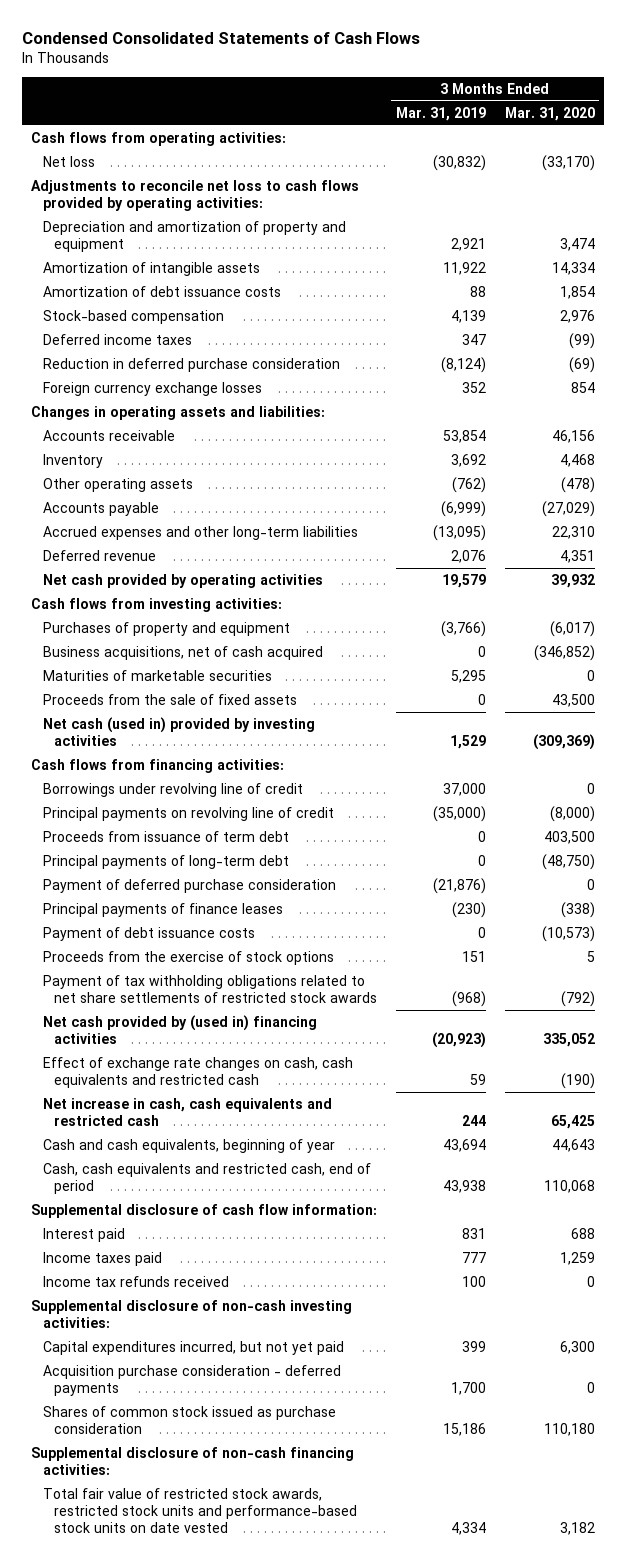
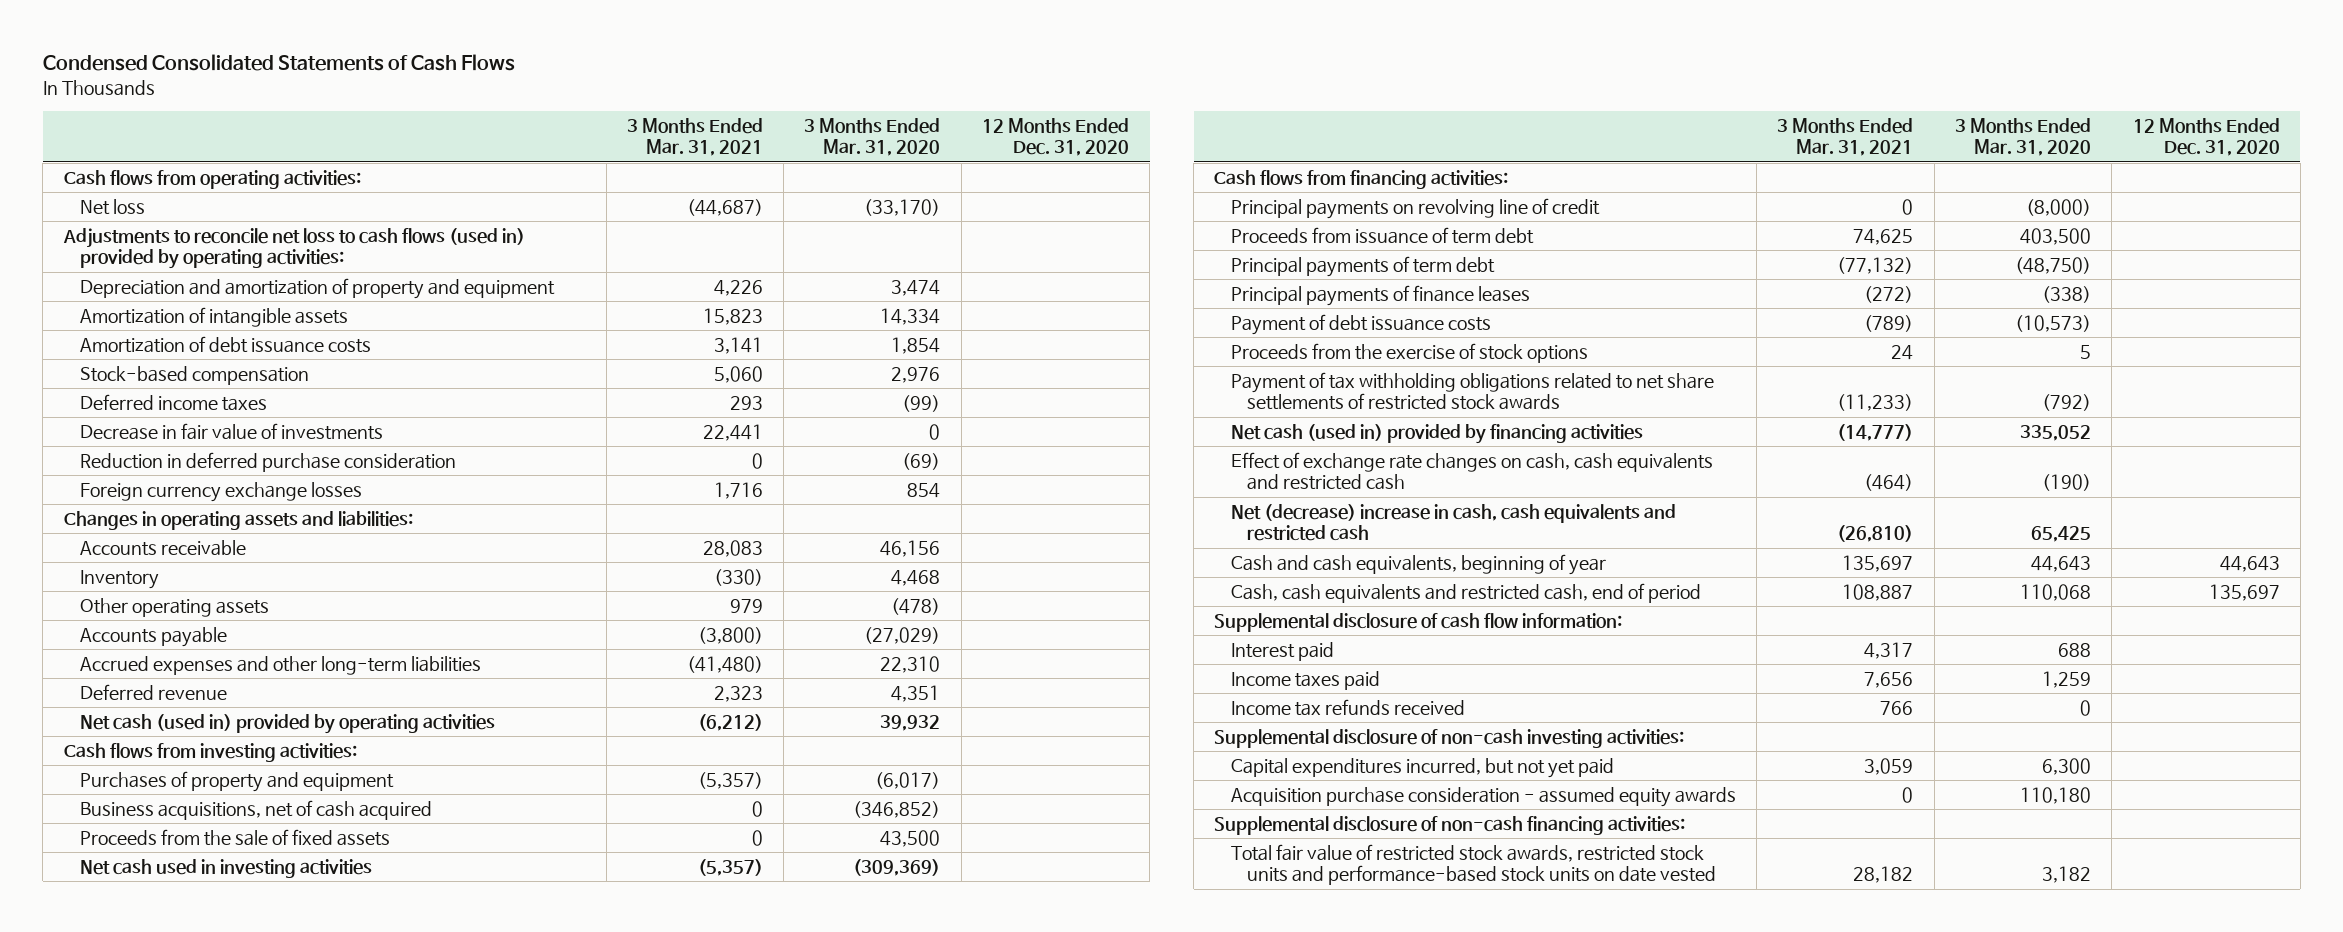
[395,106,486,121] Mar. 31, 2019 -> none
none -> [626,117,763,157] 3 Months Ended Mar. 31, 2021
none -> [982,117,1130,157] 12 Months Ended Dec. 31, 2020
[31,179,360,211] Adjustments to reconcile net loss to cash flows provided by operating activities: -> [62,227,525,270] Adjustments to reconcile net loss to cash flows (used in) provided by operating activities:
none -> [80,422,384,440] Decrease in fair value of investments
[42,573,323,588] Net cash provided by operating activities -> [80,713,496,734] Net cash (used in) provided by operating activities
[42,669,272,681] Maturities of marketable securities -> none
[42,716,315,746] Net cash (used in) provided by investing activities -> [80,858,373,878] Net cash used in investing activities
[42,782,303,797] Borrowings under revolving line of credit -> none
[42,878,336,893] Payment of deferred purchase consideration -> none
[42,854,289,869] Principal payments of long-term debt -> [1230,255,1495,277] Principal payments of term debt
[42,1014,317,1044] Net cash provided by (used in) financing activities -> [1230,423,1643,444] Net cash (used in) provided by financing activities
[42,1097,332,1126] Net increase in cash, cash equivalents and restricted cash -> [1230,503,1676,542] Net (decrease) increase in cash, cash equivalents and restricted cash
[42,1364,341,1396] Acquisition purchase consideration - deferred payments -> none
[42,1405,336,1434] Shares of common stock issued as purchase consideration -> [1230,786,1736,807] Acquisition purchase consideration - assumed equity awards

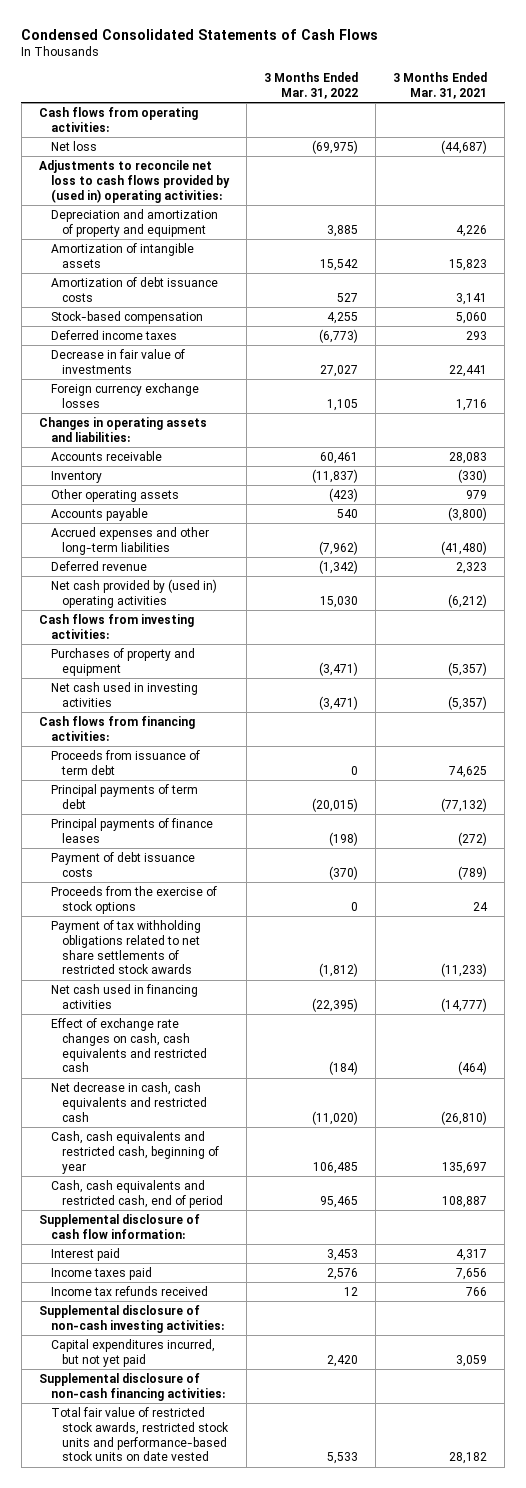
[804,117,941,157] 3 Months Ended Mar. 31, 2020 -> none
[982,117,1130,157] 12 Months Ended Dec. 31, 2020 -> none
none -> [263,72,358,99] 3 Months Ended Mar. 31, 2022
[62,227,525,270] Adjustments to reconcile net loss to cash flows (used in) provided by operating activities: -> [38,159,230,203] Adjustments to reconcile net loss to cash flows provided by (used in) operating activities:
[80,451,457,472] Reduction in deferred purchase consideration -> none
[80,713,496,734] Net cash (used in) provided by operating activities -> [50,578,217,608] Net cash provided by (used in) operating activities
[80,799,433,820] Business acquisitions, net of cash acquired -> none
[80,828,391,846] Proceeds from the sale of fixed assets -> none
[1230,197,1600,219] Principal payments on revolving line of credit -> none
[1230,423,1643,444] Net cash (used in) provided by financing activities -> [50,983,198,1009] Net cash used in financing activities
[1230,503,1676,542] Net (decrease) increase in cash, cash equivalents and restricted cash -> [50,1081,208,1122] Net decrease in cash, cash equivalents and restricted cash
[1230,553,1606,575] Cash and cash equivalents, beginning of year -> [50,1130,220,1174] Cash, cash equivalents and restricted cash, beginning of year
[1230,786,1736,807] Acquisition purchase consideration - assumed equity awards -> none

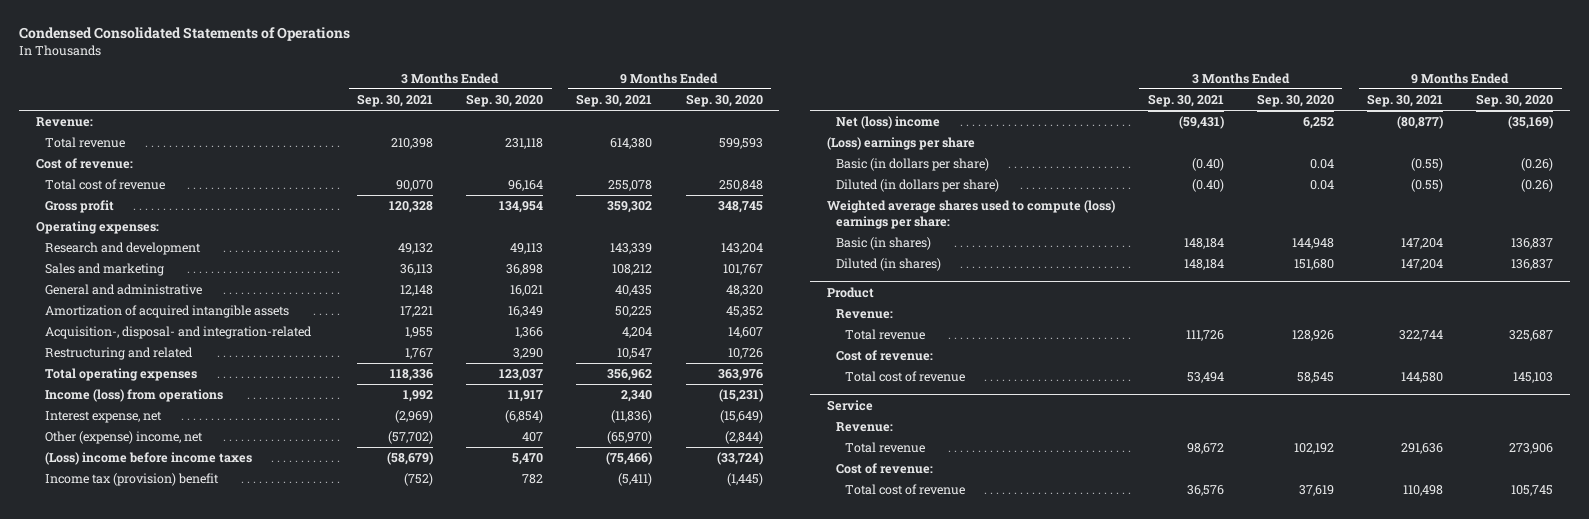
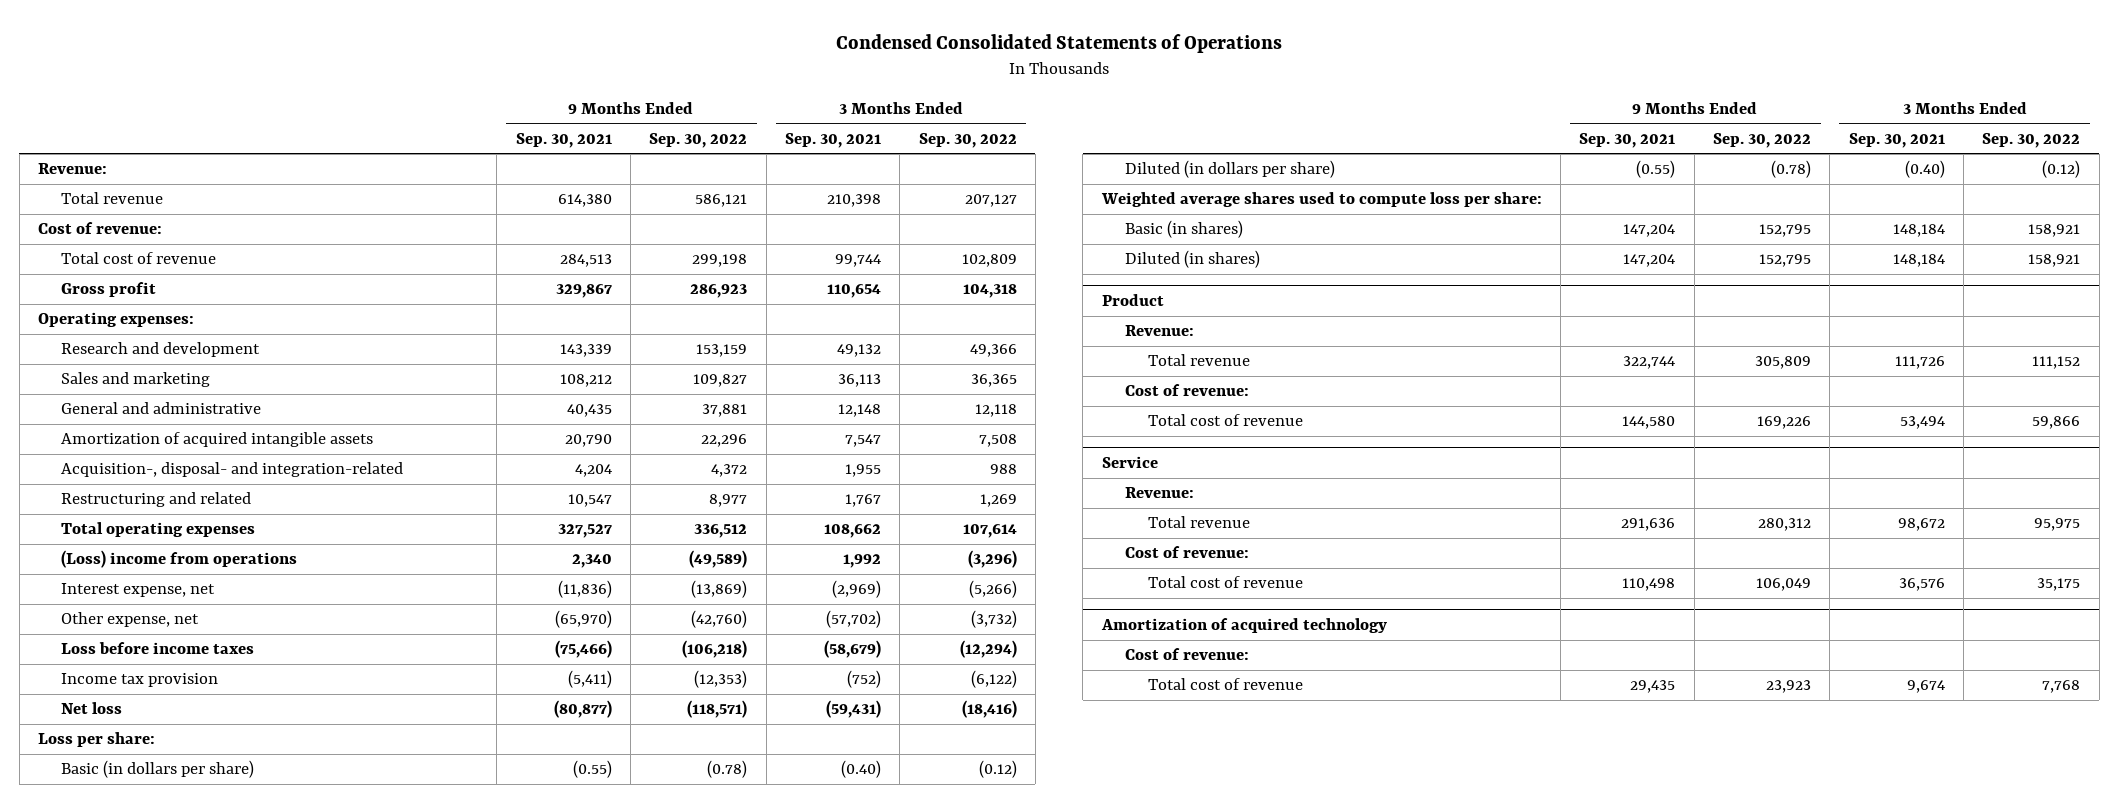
[466,94,544,108] Sep. 30, 2020 -> none
[685,94,763,108] Sep. 30, 2020 -> none
none -> [649,132,748,148] Sep. 30, 2022
none -> [918,132,1017,148] Sep. 30, 2022
[396,180,434,192] 90,070 -> [834,254,881,268] 99,744
[608,180,653,192] 255,078 -> [559,254,612,268] 284,513
[389,201,434,214] 120,328 -> [826,284,881,299] 110,654
[607,201,653,214] 359,302 -> [555,284,612,299] 329,867
[400,306,434,318] 17,221 -> [844,434,881,448] 7,547
[615,306,653,318] 50,225 -> [564,434,612,448] 20,790
[390,369,434,382] 118,336 -> [823,524,881,539] 108,662
[607,369,653,382] 356,962 -> [557,524,612,539] 327,527
[44,389,223,403] Income (loss) from operations -> [60,550,297,569] (Loss) income from operations
[44,431,203,445] Other (expense) income, net -> [60,612,199,628] Other expense, net
[44,452,252,466] (Loss) income before income taxes -> [60,642,254,655] Loss before income taxes
[44,473,219,487] Income tax (provision) benefit -> [60,673,218,688] Income tax provision
[835,116,940,130] Net (loss) income -> [60,702,122,715] Net loss
[826,137,975,151] (Loss) earnings per share -> [38,732,156,748] Loss per share:
[826,200,1115,229] Weighted average shares used to compute (loss) earnings per share: -> [1100,192,1542,208] Weighted average shares used to compute loss per share:
none -> [1100,618,1387,634] Amortization of acquired technology
none -> [1124,648,1249,661] Cost of revenue:
none -> [1147,678,1303,691] Total cost of revenue

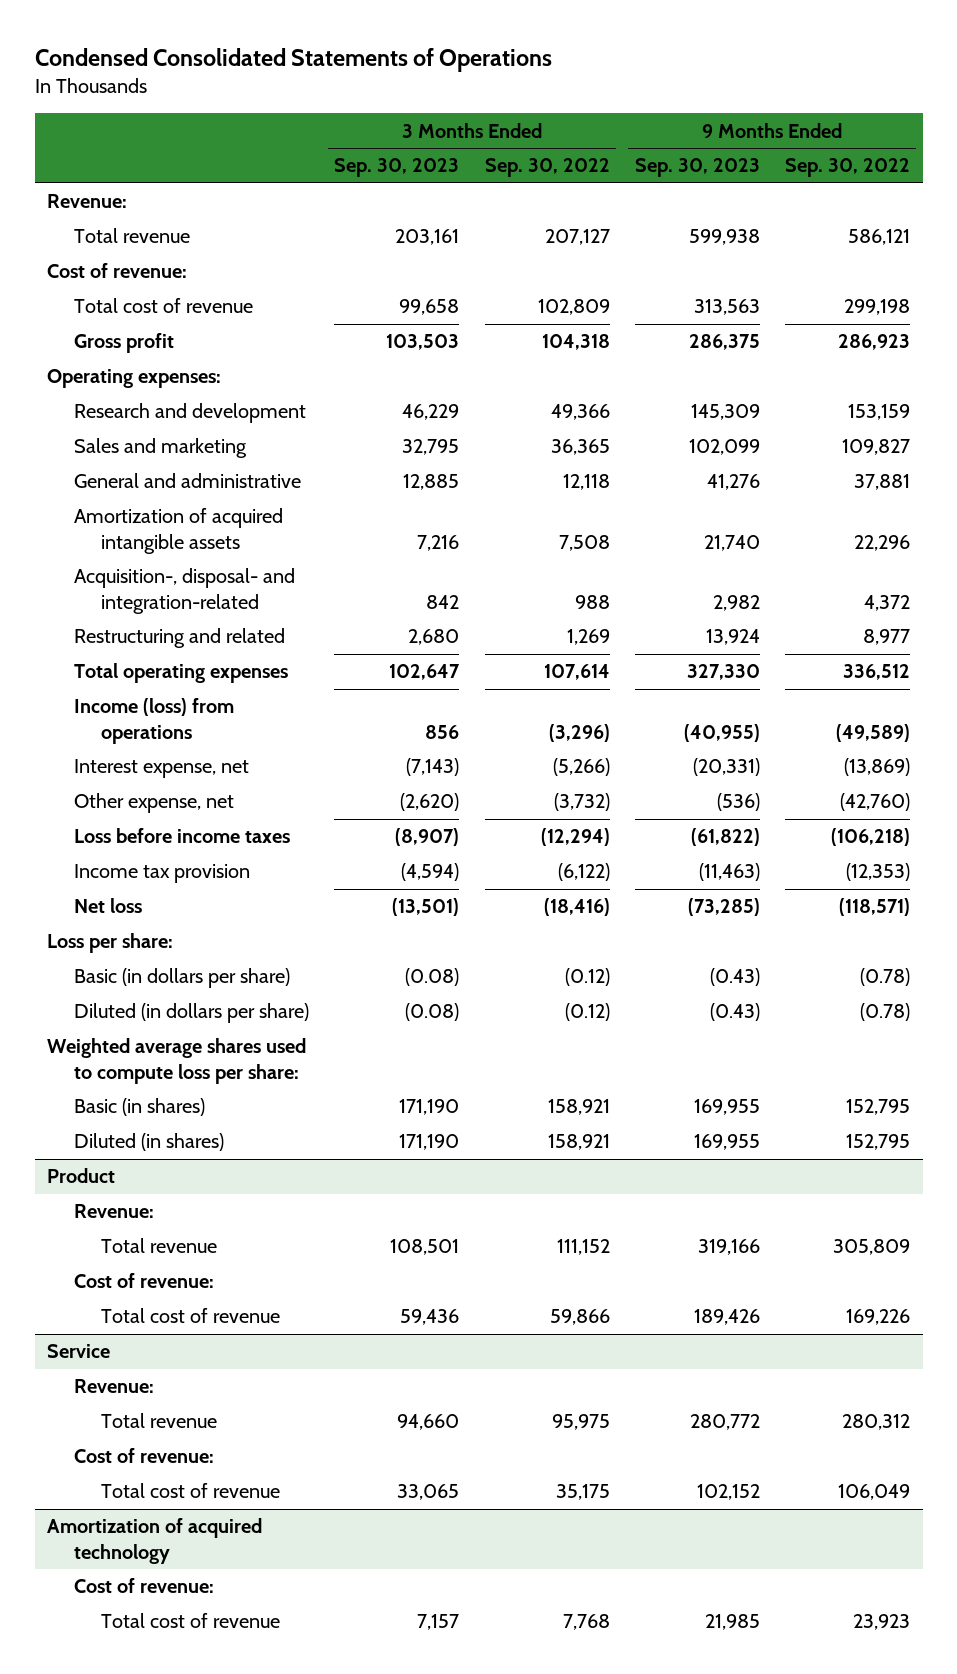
[515,132,612,148] Sep. 30, 2021 -> none
[784,132,881,148] Sep. 30, 2021 -> none
none -> [334,158,460,178] Sep. 30, 2023
none -> [634,158,760,178] Sep. 30, 2023
[60,550,297,569] (Loss) income from operations -> [74,698,235,744] Income (loss) from operations

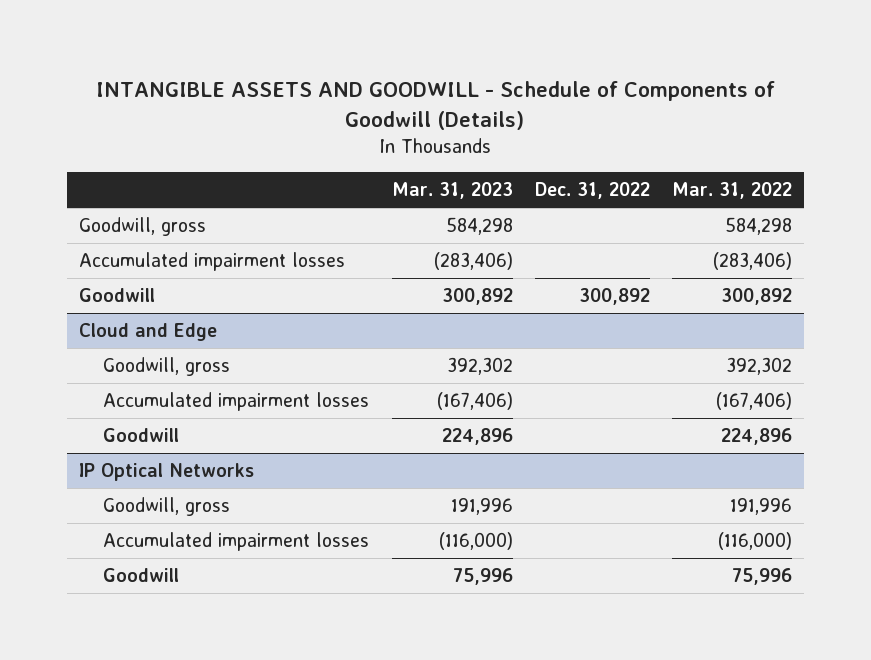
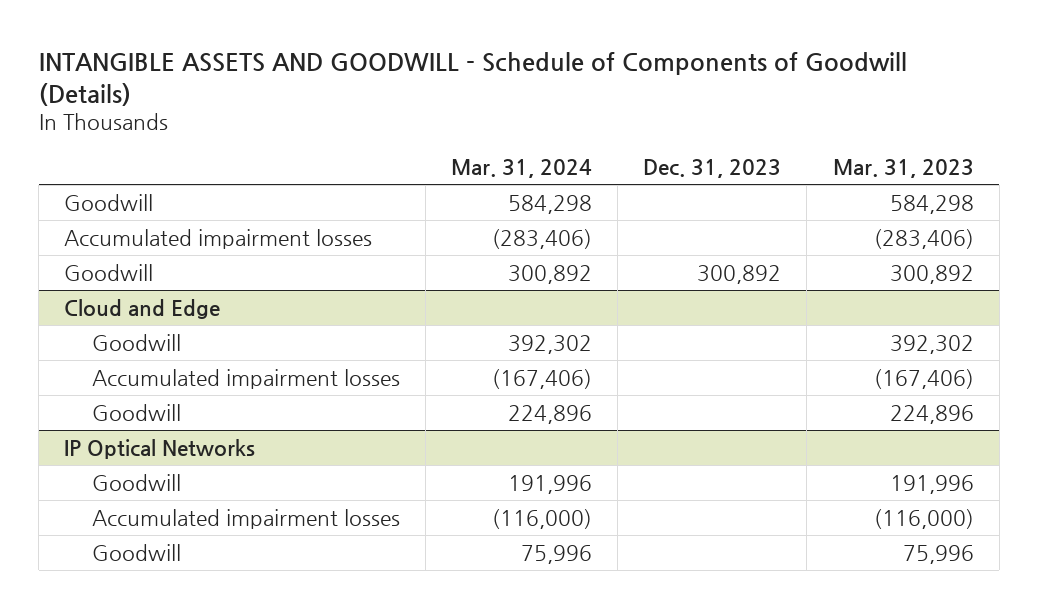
[535,182,651,200] Dec. 31, 2022 -> none
[672,182,793,200] Mar. 31, 2022 -> none
none -> [451,158,593,178] Mar. 31, 2024
none -> [643,158,782,178] Dec. 31, 2023
[78,216,206,236] Goodwill, gross -> [64,193,154,211] Goodwill
[103,356,231,376] Goodwill, gross -> [91,333,181,351] Goodwill
[103,496,231,516] Goodwill, gross -> [91,473,181,491] Goodwill

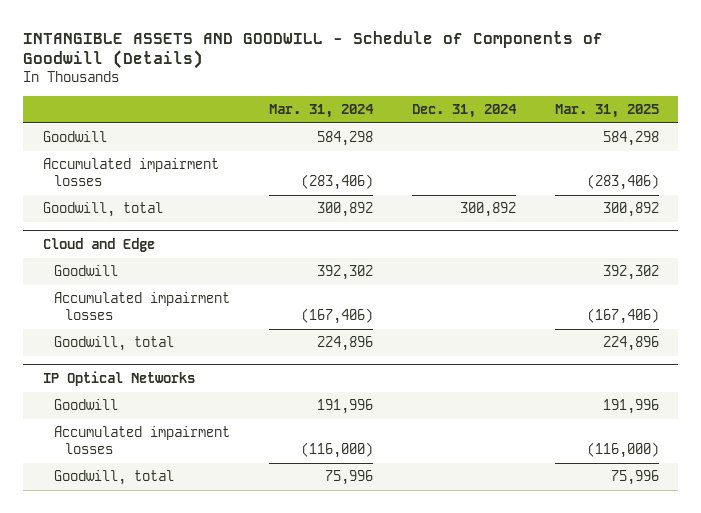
[643,158,782,178] Dec. 31, 2023 -> none
[832,158,974,178] Mar. 31, 2023 -> none
none -> [411,103,517,118] Dec. 31, 2024
none -> [554,103,659,118] Mar. 31, 2025
[64,263,154,281] Goodwill -> [42,202,163,218] Goodwill, total
[91,403,181,421] Goodwill -> [53,336,174,352] Goodwill, total
[91,543,181,561] Goodwill -> [53,470,174,486] Goodwill, total

